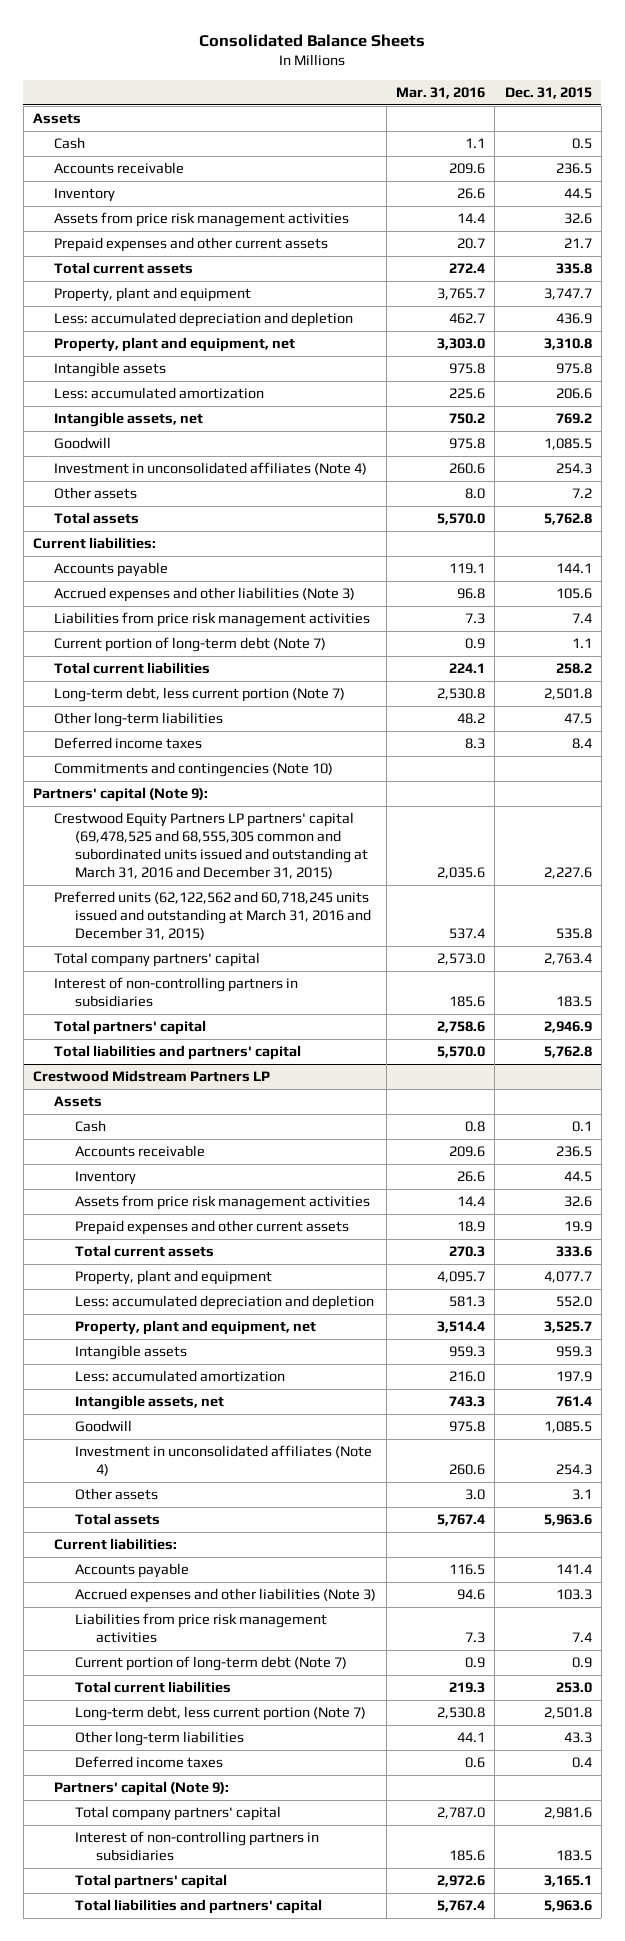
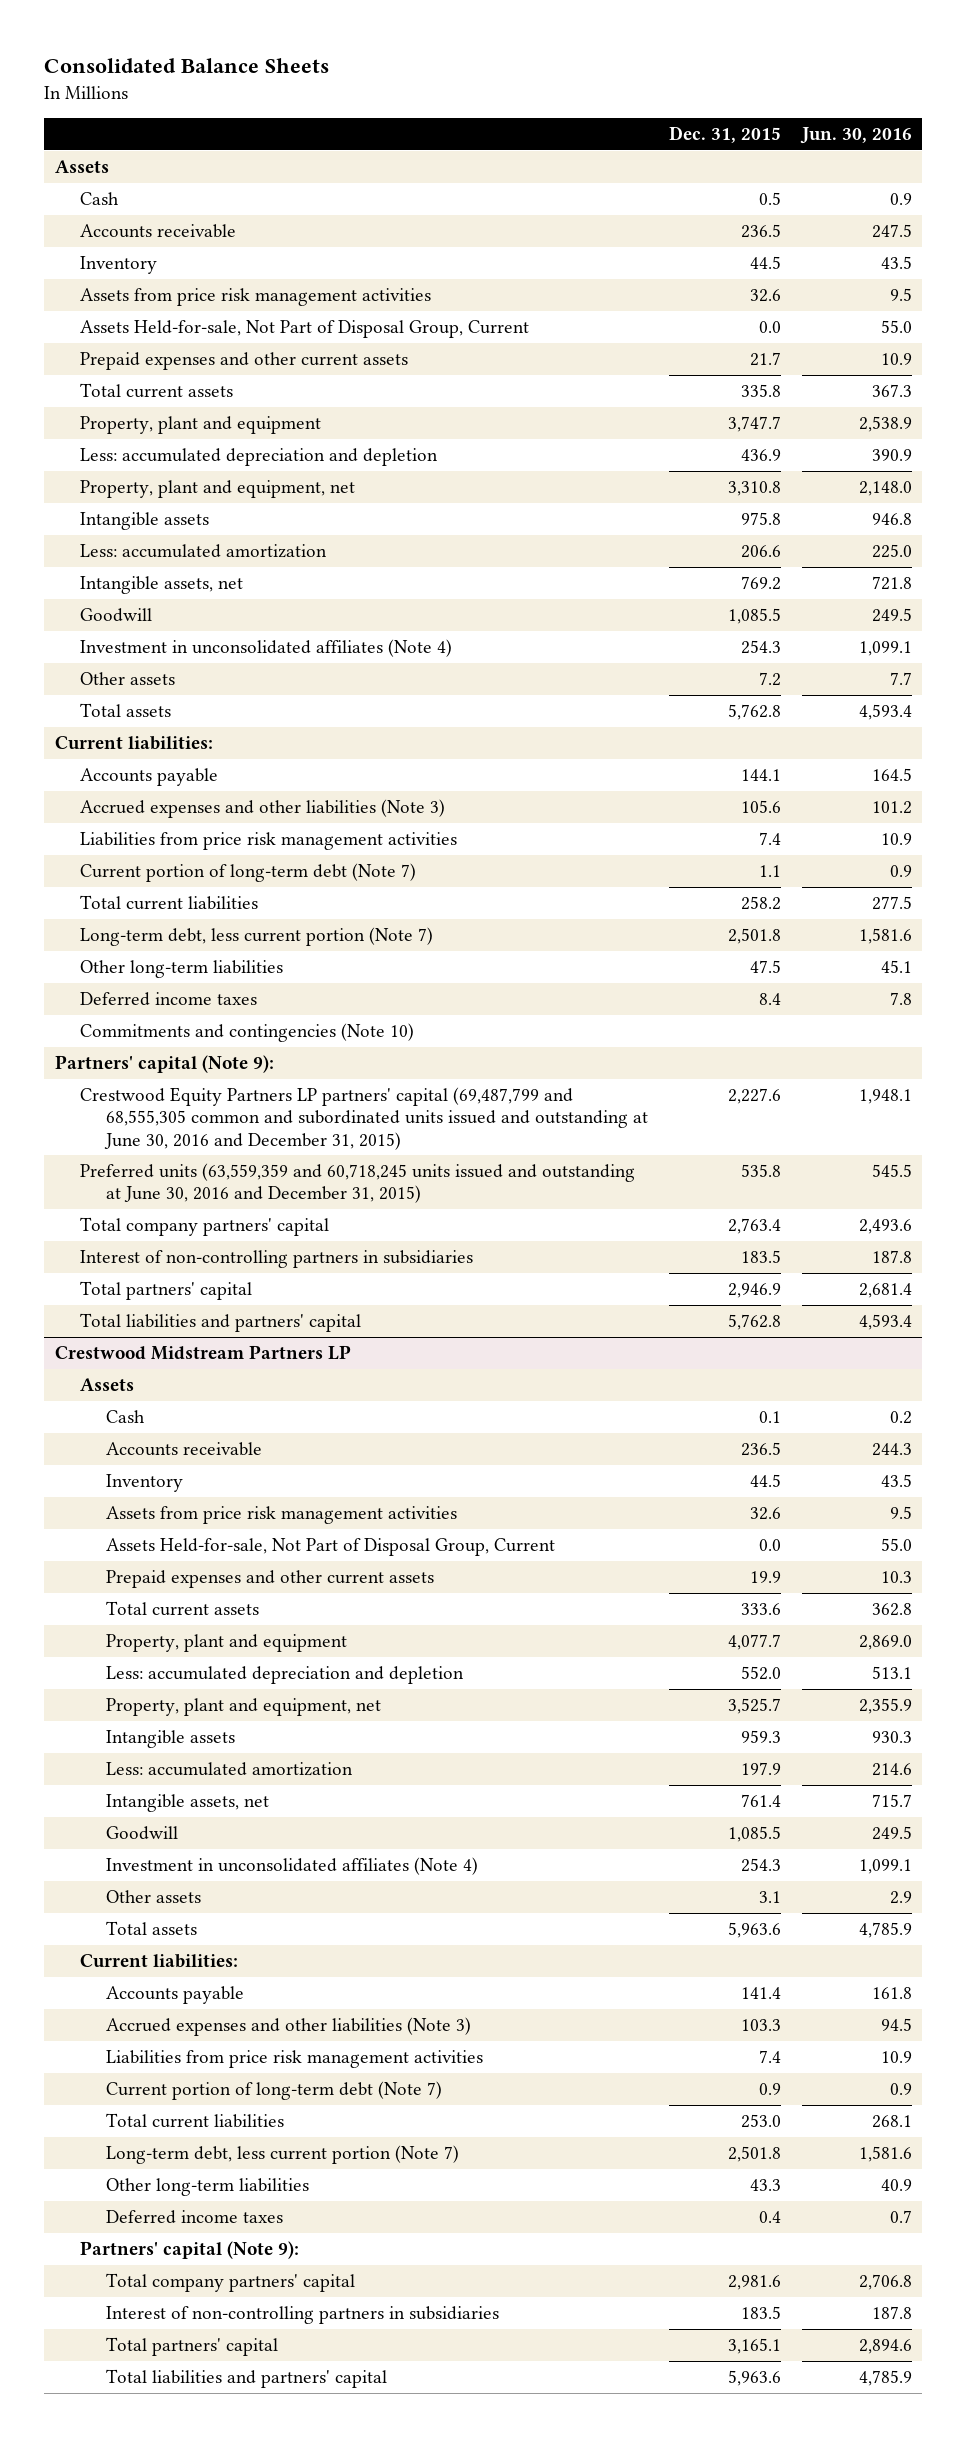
[395,87,485,100] Mar. 31, 2016 -> none
none -> [799,127,912,145] Jun. 30, 2016
none -> [80,320,530,339] Assets Held-for-sale, Not Part of Disposal Group, Current
[54,812,369,880] Crestwood Equity Partners LP partners' capital (69,478,525 and 68,555,305 common and subordinated units issued and outstanding at March 31, 2016 and December 31, 2015) -> [80,1087,648,1150] Crestwood Equity Partners LP partners' capital (69,487,799 and 68,555,305 common and subordinated units issued and outstanding at June 30, 2016 and December 31, 2015)
[54,891,372,941] Preferred units (62,122,562 and 60,718,245 units issued and outstanding at March 31, 2016 and December 31, 2015) -> [80,1163,636,1204] Preferred units (63,559,359 and 60,718,245 units issued and outstanding at June 30, 2016 and December 31, 2015)
none -> [105,1538,555,1557] Assets Held-for-sale, Not Part of Disposal Group, Current

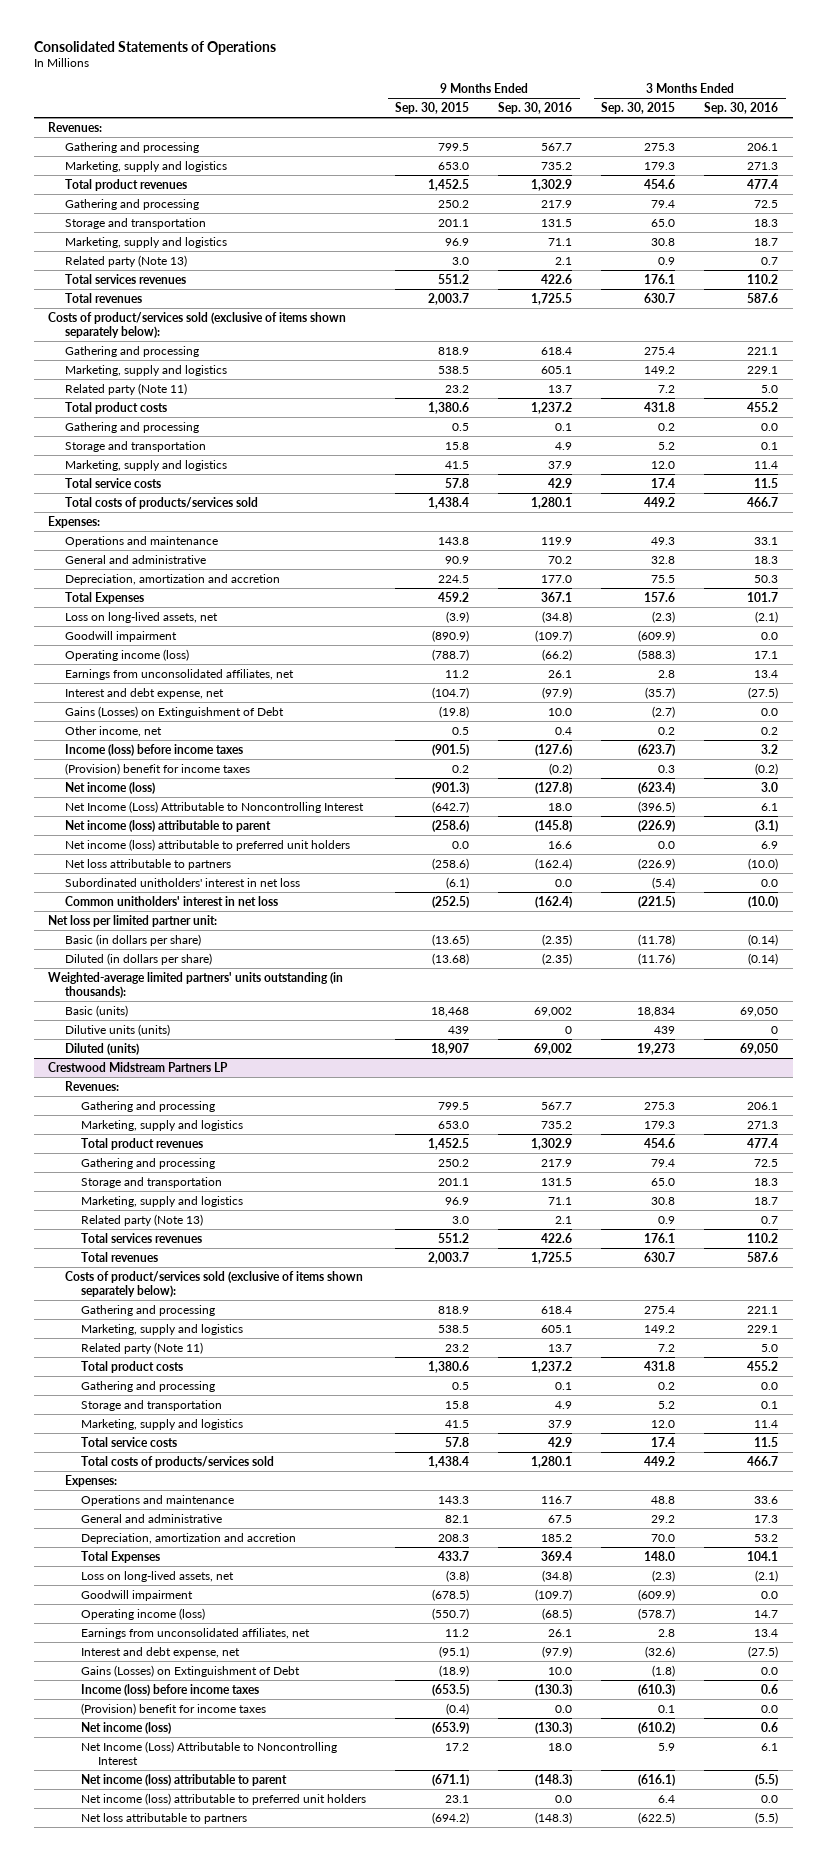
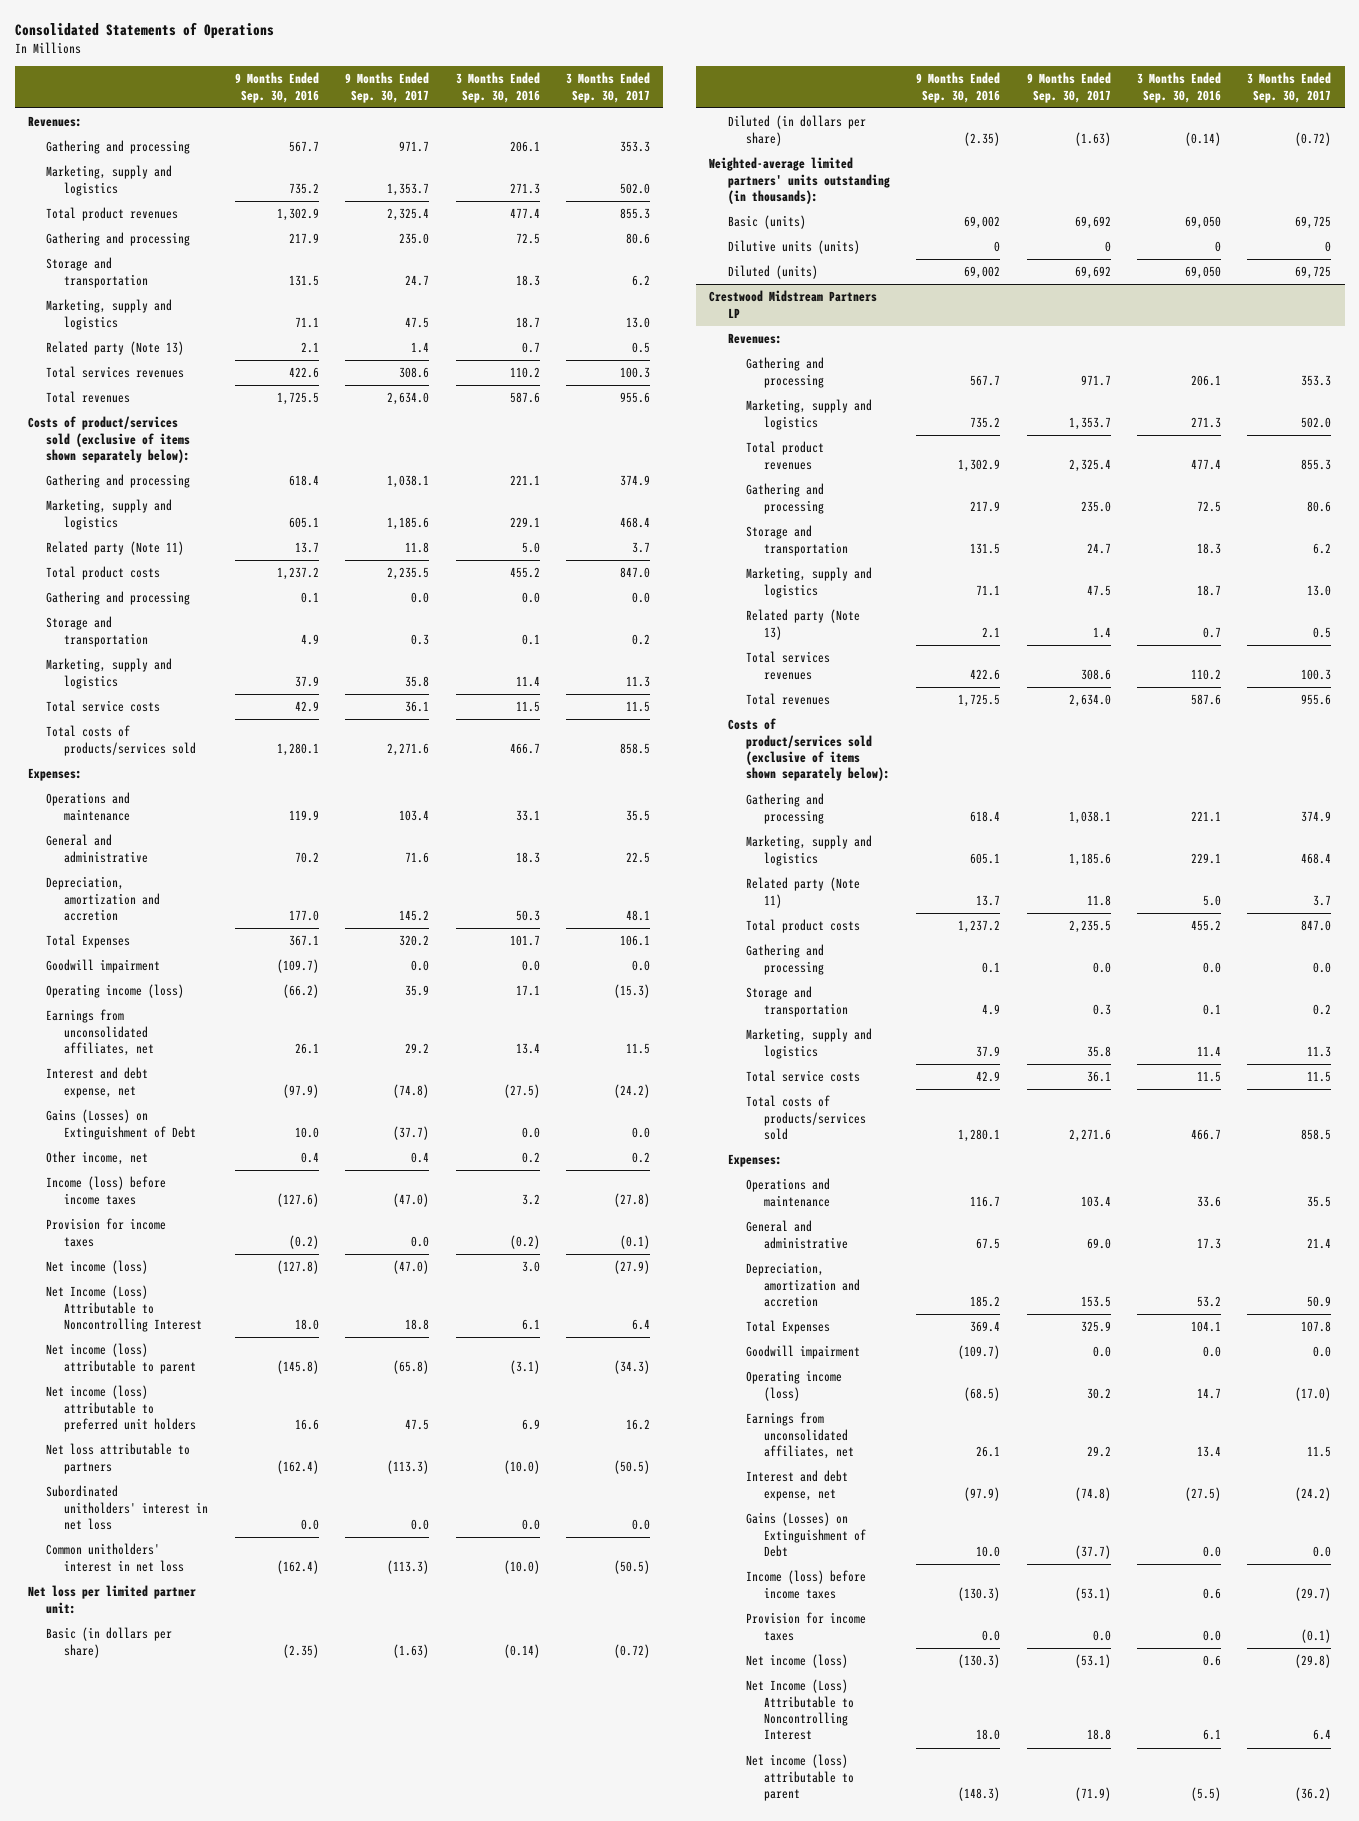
[395,101,470,114] Sep. 30, 2015 -> none
[601,101,676,114] Sep. 30, 2015 -> none
none -> [345,72,430,103] 9 Months Ended Sep. 30, 2017
none -> [566,72,651,103] 3 Months Ended Sep. 30, 2017
[64,611,218,623] Loss on long-lived assets, net -> none
[64,762,250,775] (Provision) benefit for income taxes -> [46,1218,167,1247] Provision for income taxes
[81,1570,235,1582] Loss on long-lived assets, net -> none
[81,1702,267,1715] (Provision) benefit for income taxes -> [745,1612,866,1641] Provision for income taxes
[81,1792,367,1805] Net income (loss) attributable to preferred unit holders -> none
[81,1812,248,1824] Net loss attributable to partners -> none

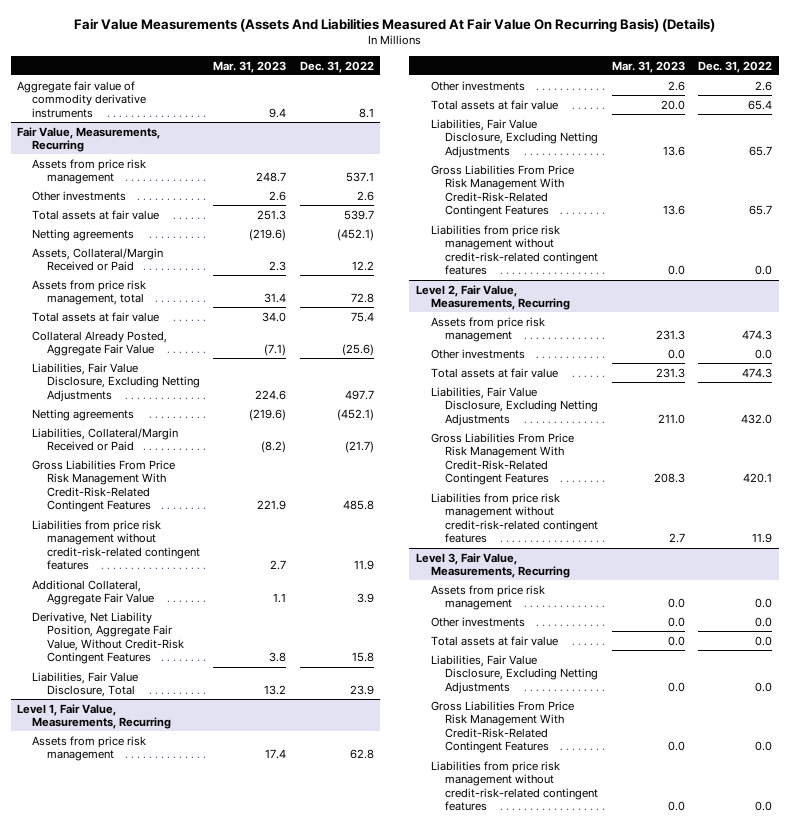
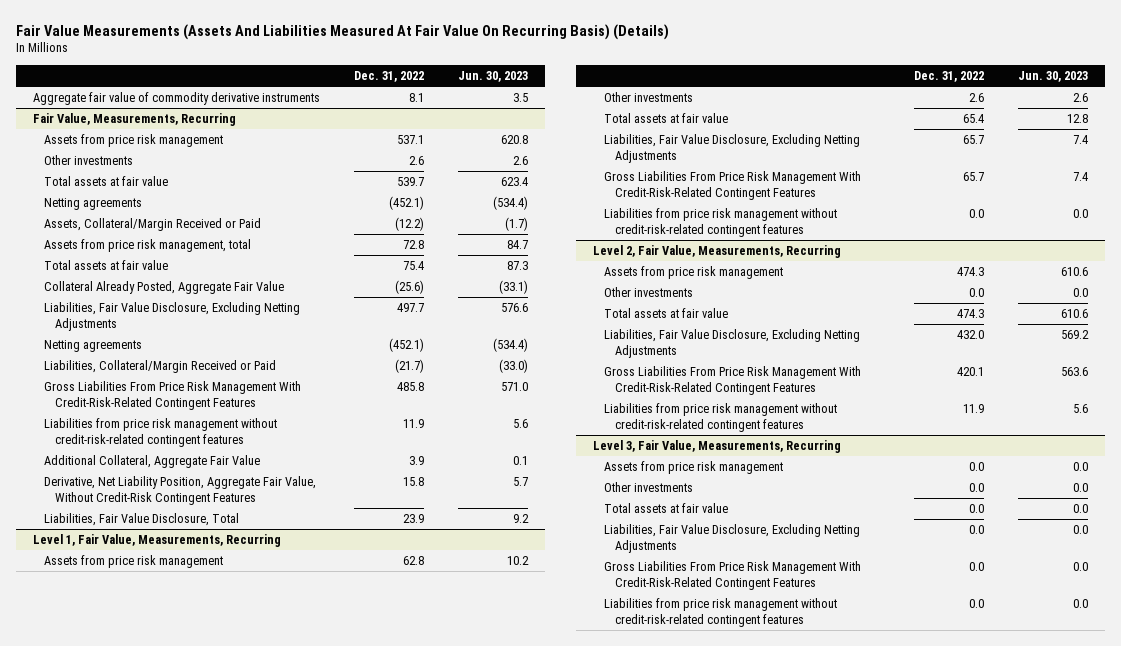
[213,60,287,73] Mar. 31, 2023 -> none
none -> [458,70,529,82] Jun. 30, 2023
[351,261,374,272] 12.2 -> [395,217,425,232] (12.2)

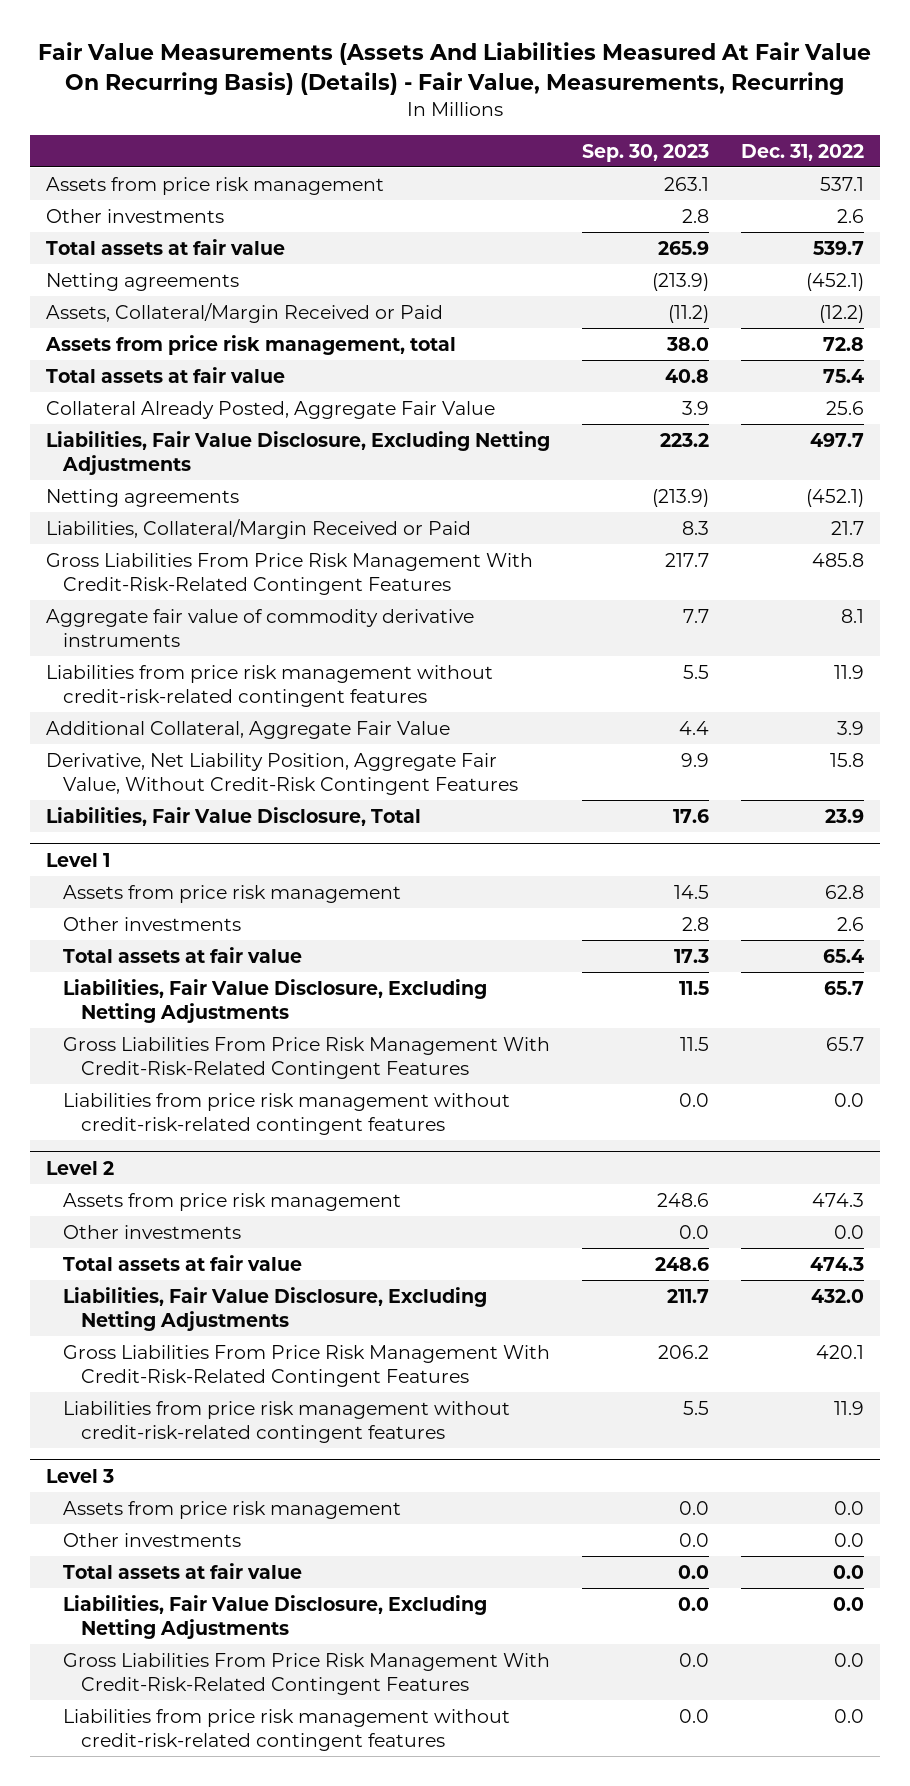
[16,23,670,40] Fair Value Measurements (Assets And Liabilities Measured At Fair Value On Recurring Basis) (Details) -> [38,42,872,95] Fair Value Measurements (Assets And Liabilities Measured At Fair Value On Recurring Basis) (Details) - Fair Value, Measurements, Recurring
[458,70,529,82] Jun. 30, 2023 -> none
none -> [582,143,710,162] Sep. 30, 2023
[33,113,237,127] Fair Value, Measurements, Recurring -> none
[395,280,425,295] (25.6) -> [825,400,864,415] 25.6
[395,359,425,374] (21.7) -> [830,520,864,535] 21.7
[33,92,321,106] Aggregate fair value of commodity derivative instruments -> [46,608,475,647] Aggregate fair value of commodity derivative instruments
[33,534,282,548] Level 1, Fair Value, Measurements, Recurring -> none
none -> [46,852,111,867] Level 1
[593,245,842,259] Level 2, Fair Value, Measurements, Recurring -> none
none -> [46,1160,115,1175] Level 2
[593,440,842,454] Level 3, Fair Value, Measurements, Recurring -> none
none -> [46,1468,115,1483] Level 3

